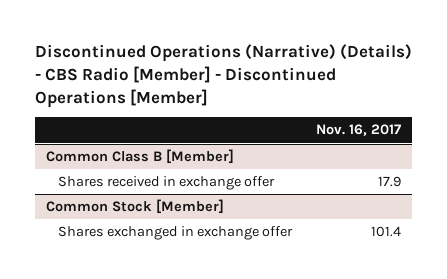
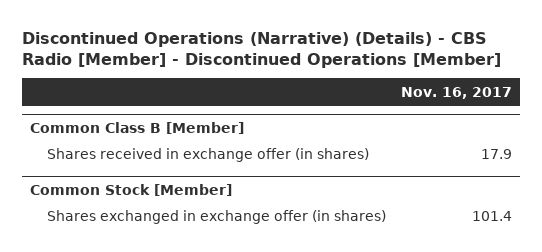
[58,176,276,191] Shares received in exchange offer -> [46,148,369,163] Shares received in exchange offer (in shares)
[58,226,294,241] Shares exchanged in exchange offer -> [46,210,386,225] Shares exchanged in exchange offer (in shares)

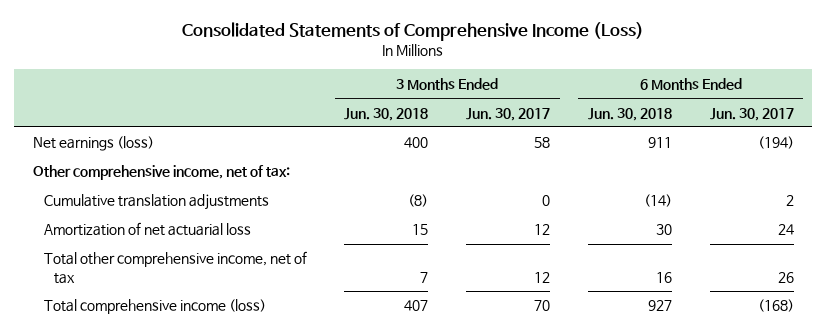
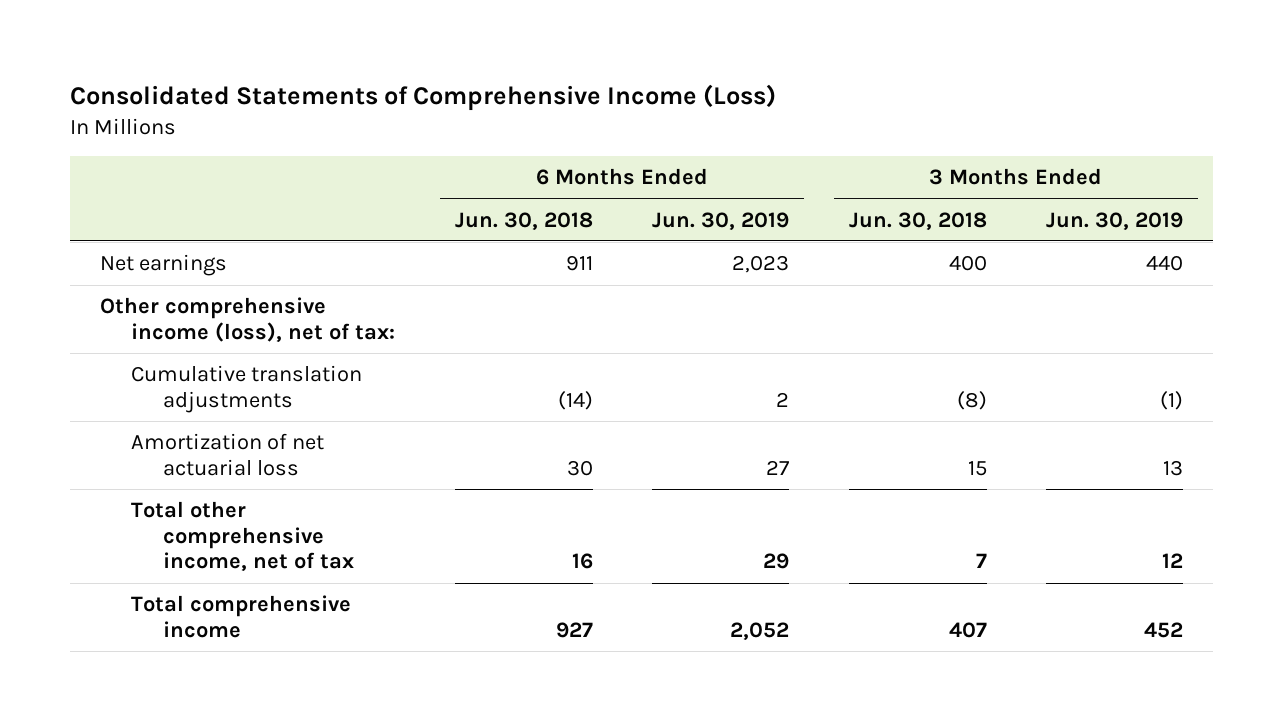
[466,107,551,121] Jun. 30, 2017 -> none
[709,107,794,121] Jun. 30, 2017 -> none
none -> [652,211,790,230] Jun. 30, 2019
none -> [1046,211,1184,230] Jun. 30, 2019
[32,136,154,152] Net earnings (loss) -> [99,254,227,277] Net earnings
[32,165,290,181] Other comprehensive income, net of tax: -> [99,297,396,342] Other comprehensive income (loss), net of tax:
[43,299,266,315] Total comprehensive income (loss) -> [131,595,352,638] Total comprehensive income

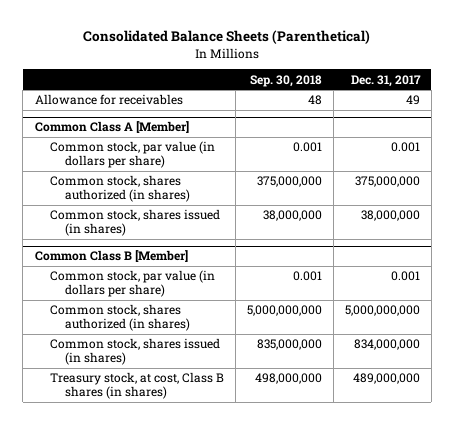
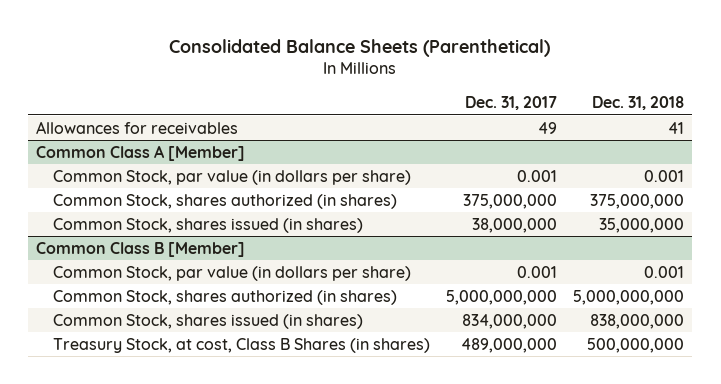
[249,74,322,87] Sep. 30, 2018 -> none
none -> [592,96,685,111] Dec. 31, 2018
[34,94,183,106] Allowance for receivables -> [36,120,239,134] Allowances for receivables
[49,141,215,169] Common stock, par value (in dollars per share) -> [53,169,412,185] Common Stock, par value (in dollars per share)
[49,175,190,203] Common stock, shares authorized (in shares) -> [53,193,398,209] Common Stock, shares authorized (in shares)
[49,209,220,237] Common stock, shares issued (in shares) -> [53,217,364,233] Common Stock, shares issued (in shares)
[49,270,215,298] Common stock, par value (in dollars per share) -> [53,265,412,281] Common Stock, par value (in dollars per share)
[49,304,190,332] Common stock, shares authorized (in shares) -> [53,289,398,305] Common Stock, shares authorized (in shares)
[49,338,220,366] Common stock, shares issued (in shares) -> [53,313,364,329] Common Stock, shares issued (in shares)
[49,372,224,400] Treasury stock, at cost, Class B shares (in shares) -> [53,337,431,353] Treasury Stock, at cost, Class B Shares (in shares)

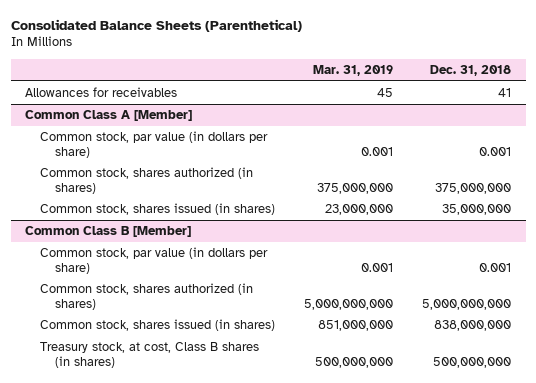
[465,96,558,111] Dec. 31, 2017 -> none
none -> [313,64,394,76] Mar. 31, 2019
[53,169,412,185] Common Stock, par value (in dollars per share) -> [39,131,268,158] Common stock, par value (in dollars per share)
[53,193,398,209] Common Stock, shares authorized (in shares) -> [39,167,253,194] Common stock, shares authorized (in shares)
[53,217,364,233] Common Stock, shares issued (in shares) -> [39,203,275,216] Common stock, shares issued (in shares)
[53,265,412,281] Common Stock, par value (in dollars per share) -> [39,247,268,274] Common stock, par value (in dollars per share)
[53,289,398,305] Common Stock, shares authorized (in shares) -> [39,283,253,310] Common stock, shares authorized (in shares)
[53,313,364,329] Common Stock, shares issued (in shares) -> [39,319,275,332] Common stock, shares issued (in shares)
[53,337,431,353] Treasury Stock, at cost, Class B Shares (in shares) -> [39,342,259,368] Treasury stock, at cost, Class B shares (in shares)

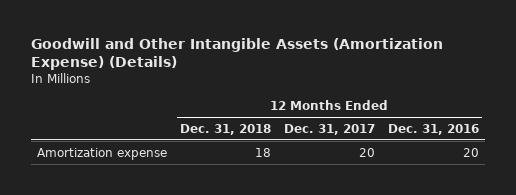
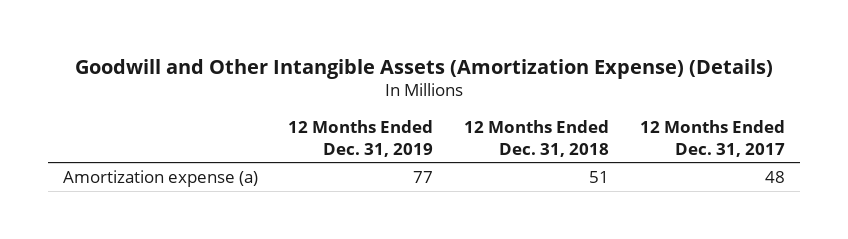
[387,123,479,135] Dec. 31, 2016 -> none
none -> [288,119,434,157] 12 Months Ended Dec. 31, 2019
[37,147,168,160] Amortization expense -> [62,169,258,187] Amortization expense (a)
[255,147,272,157] 18 -> [589,170,610,183] 51
[358,147,375,157] 20 -> [764,170,785,183] 48

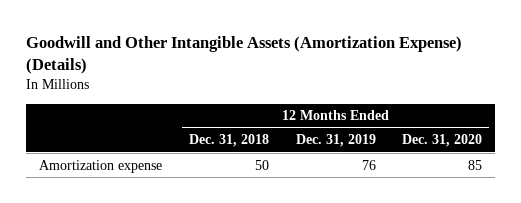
[639,119,785,157] 12 Months Ended Dec. 31, 2017 -> none
none -> [402,134,483,148] Dec. 31, 2020
[62,169,258,187] Amortization expense (a) -> [39,159,163,173] Amortization expense
[413,170,434,183] 77 -> [361,159,376,170] 76
[589,170,610,183] 51 -> [254,159,269,170] 50

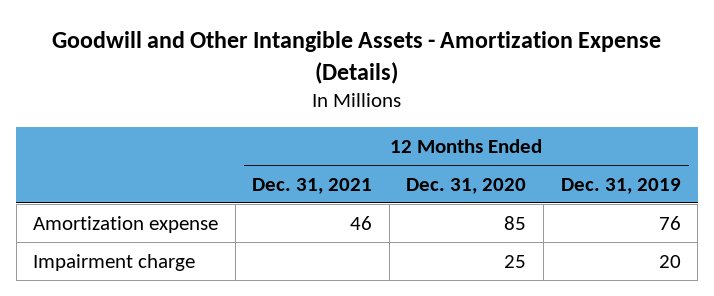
[26,36,463,75] Goodwill and Other Intangible Assets (Amortization Expense) (Details) -> [51,30,661,84] Goodwill and Other Intangible Assets - Amortization Expense (Details)
[188,134,269,148] Dec. 31, 2018 -> none
none -> [252,177,373,194] Dec. 31, 2021
none -> [33,253,196,271] Impairment charge

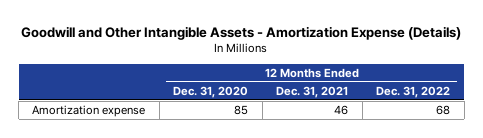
[560,177,681,194] Dec. 31, 2019 -> none
none -> [376,85,451,98] Dec. 31, 2022
[33,253,196,271] Impairment charge -> none

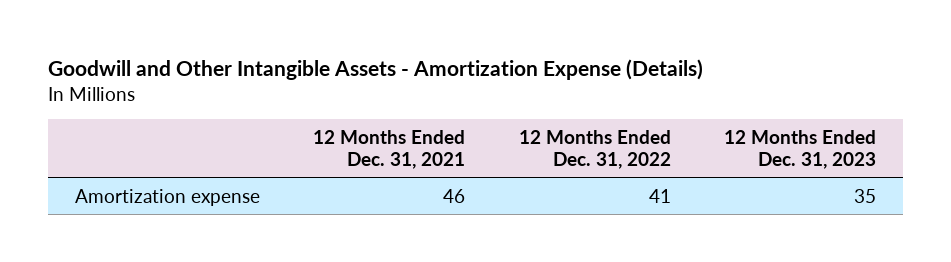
[173,85,249,98] Dec. 31, 2020 -> none
none -> [724,129,877,169] 12 Months Ended Dec. 31, 2023
[436,105,451,116] 68 -> [648,188,671,203] 41

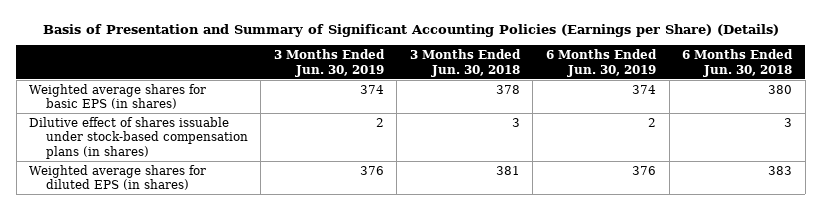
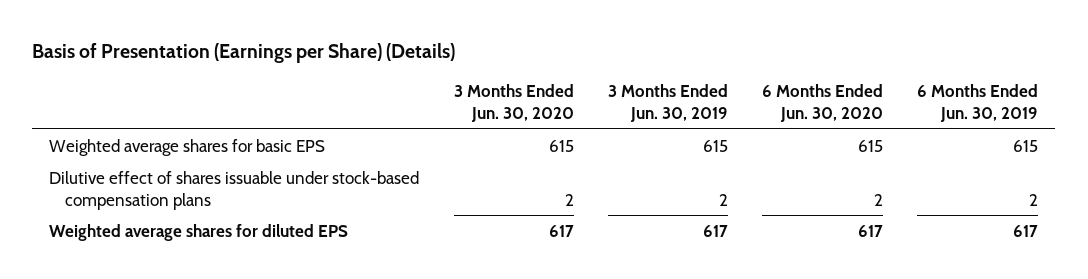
[42,23,779,37] Basis of Presentation and Summary of Significant Accounting Policies (Earnings per Share) (Details) -> [32,43,456,64] Basis of Presentation (Earnings per Share) (Details)
[409,49,521,77] 3 Months Ended Jun. 30, 2018 -> none
[682,49,794,77] 6 Months Ended Jun. 30, 2018 -> none
none -> [453,84,574,123] 3 Months Ended Jun. 30, 2020
none -> [762,84,884,123] 6 Months Ended Jun. 30, 2020
[29,83,207,110] Weighted average shares for basic EPS (in shares) -> [49,138,326,156] Weighted average shares for basic EPS
[359,84,384,94] 374 -> [702,139,728,152] 615
[632,84,657,94] 374 -> [1013,139,1039,152] 615
[29,116,248,159] Dilutive effect of shares issuable under stock-based compensation plans (in shares) -> [49,170,420,210] Dilutive effect of shares issuable under stock-based compensation plans
[29,164,207,191] Weighted average shares for diluted EPS (in shares) -> [49,223,349,241] Weighted average shares for diluted EPS
[359,165,384,175] 376 -> [702,224,728,237] 617
[632,165,657,175] 376 -> [1013,224,1039,237] 617

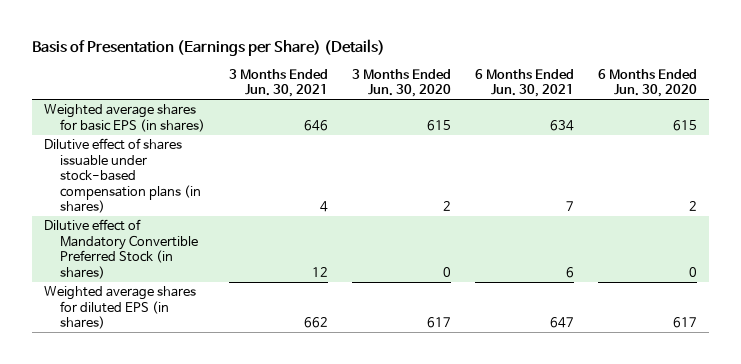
[607,84,728,123] 3 Months Ended Jun. 30, 2019 -> none
[917,84,1039,123] 6 Months Ended Jun. 30, 2019 -> none
none -> [229,68,329,98] 3 Months Ended Jun. 30, 2021
none -> [475,68,575,98] 6 Months Ended Jun. 30, 2021
[49,138,326,156] Weighted average shares for basic EPS -> [43,104,206,132] Weighted average shares for basic EPS (in shares)
[49,170,420,210] Dilutive effect of shares issuable under stock-based compensation plans -> [43,138,202,214] Dilutive effect of shares issuable under stock-based compensation plans (in shares)
none -> [43,219,199,279] Dilutive effect of Mandatory Convertible Preferred Stock (in shares)
[49,223,349,241] Weighted average shares for diluted EPS -> [43,286,196,330] Weighted average shares for diluted EPS (in shares)

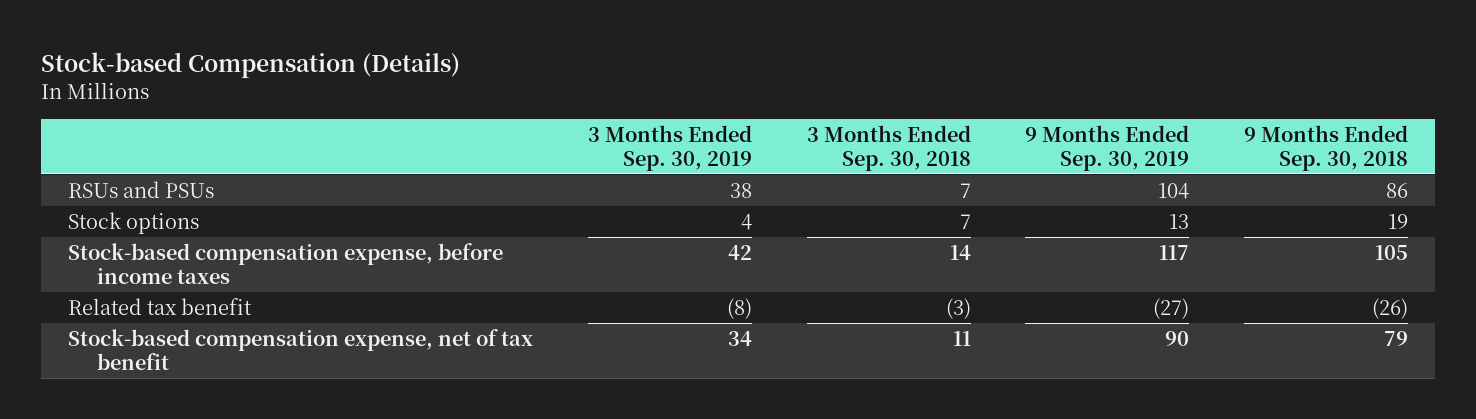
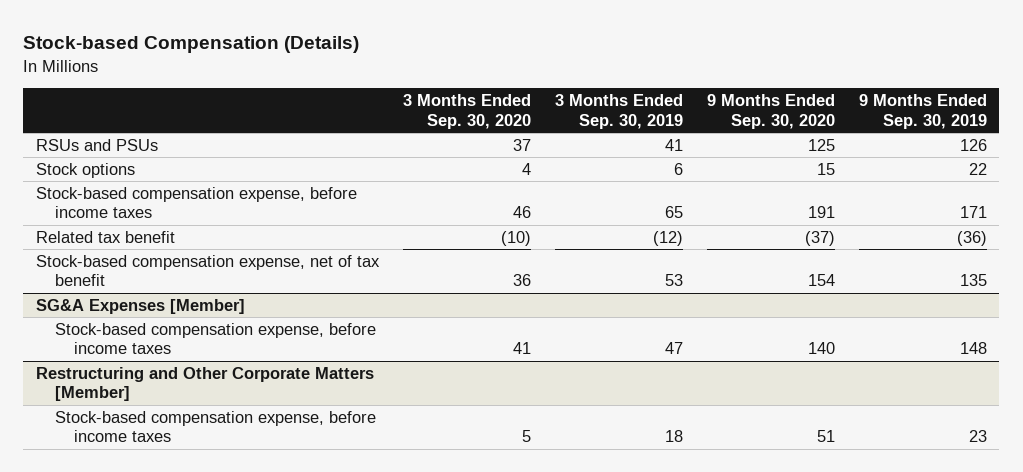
[806,124,971,171] 3 Months Ended Sep. 30, 2018 -> none
[1244,124,1409,171] 9 Months Ended Sep. 30, 2018 -> none
none -> [402,94,531,129] 3 Months Ended Sep. 30, 2020
none -> [707,94,836,129] 9 Months Ended Sep. 30, 2020
[729,182,752,198] 38 -> [664,138,683,151] 41
[1158,182,1190,199] 104 -> [960,138,988,151] 126
[740,213,752,230] 4 -> [673,162,683,175] 6
[1169,213,1190,229] 13 -> [969,162,988,175] 22
[727,244,752,260] 42 -> [664,206,683,219] 65
[1159,244,1190,260] 117 -> [960,206,988,219] 171
[726,297,752,319] (8) -> [652,230,683,246] (12)
[1153,297,1190,319] (27) -> [957,230,988,246] (36)
[727,330,752,346] 34 -> [664,274,683,287] 53
[1165,330,1190,346] 90 -> [960,274,988,287] 135
none -> [35,298,245,314] SG&A Expenses [Member]
none -> [54,322,376,355] Stock-based compensation expense, before income taxes
none -> [35,366,374,402] Restructuring and Other Corporate Matters [Member]
none -> [54,410,376,443] Stock-based compensation expense, before income taxes

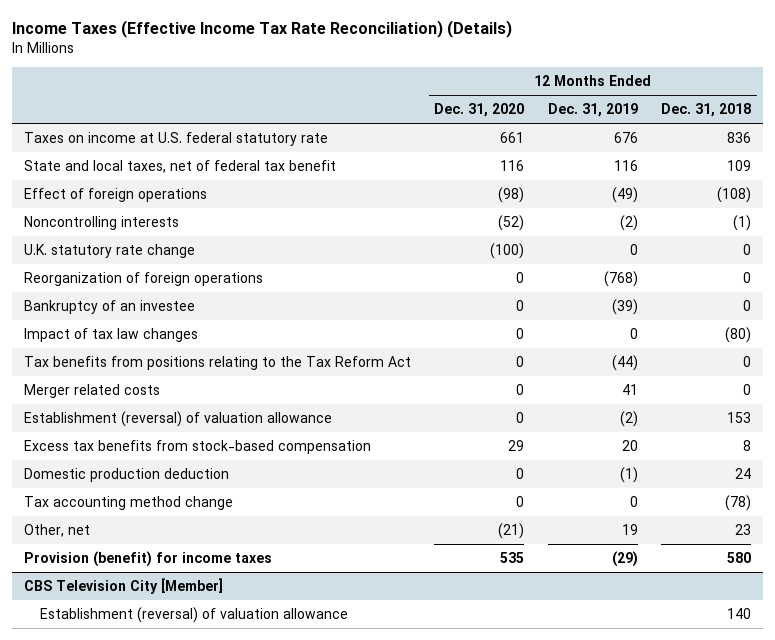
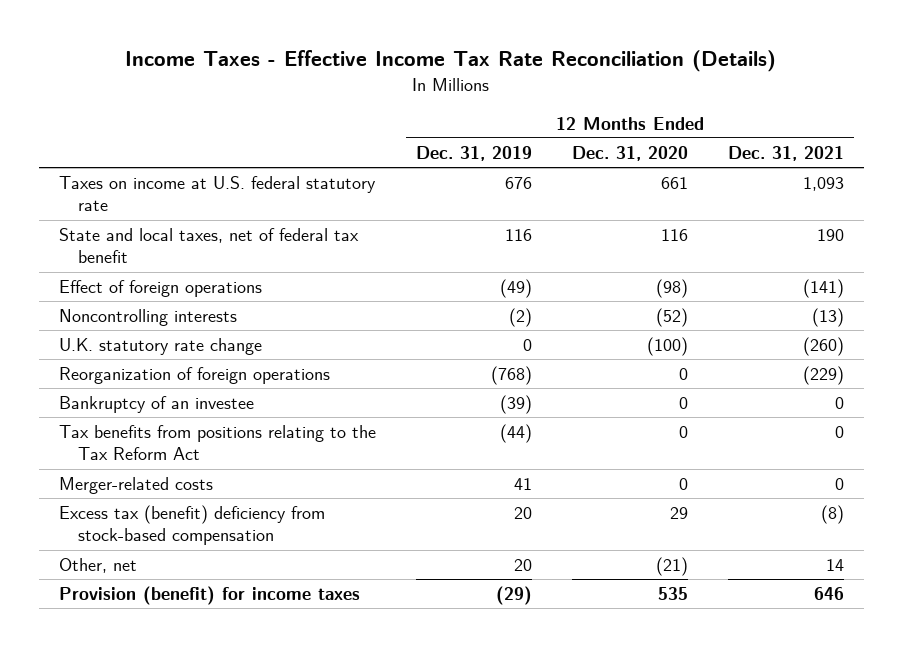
[12,20,513,39] Income Taxes (Effective Income Tax Rate Reconciliation) (Details) -> [125,50,777,73] Income Taxes - Effective Income Tax Rate Reconciliation (Details)
[661,103,752,118] Dec. 31, 2018 -> none
none -> [727,145,844,161] Dec. 31, 2021
[24,328,199,343] Impact of tax law changes -> none
[24,411,333,428] Establishment (reversal) of valuation allowance -> none
[24,468,230,483] Domestic production deduction -> none
[24,496,234,511] Tax accounting method change -> none
[24,384,161,399] Merger related costs -> [58,476,213,494] Merger-related costs
[24,440,372,455] Excess tax benefits from stock-based compensation -> [58,504,325,546] Excess tax (benefit) deficiency from stock-based compensation
[621,524,638,536] 19 -> [513,558,532,571] 20
[24,578,224,595] CBS Television City [Member] -> none
[39,607,348,624] Establishment (reversal) of valuation allowance -> none

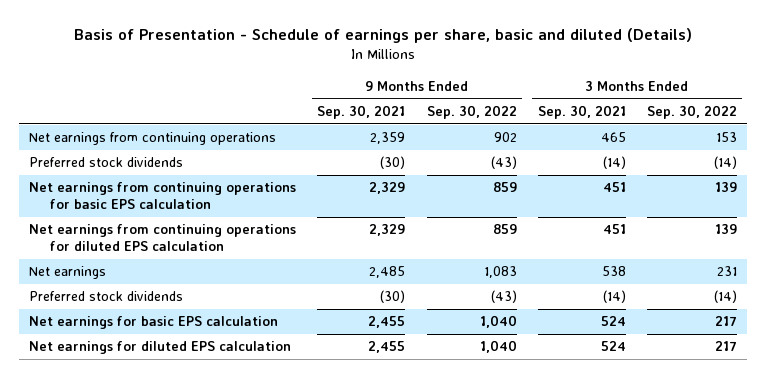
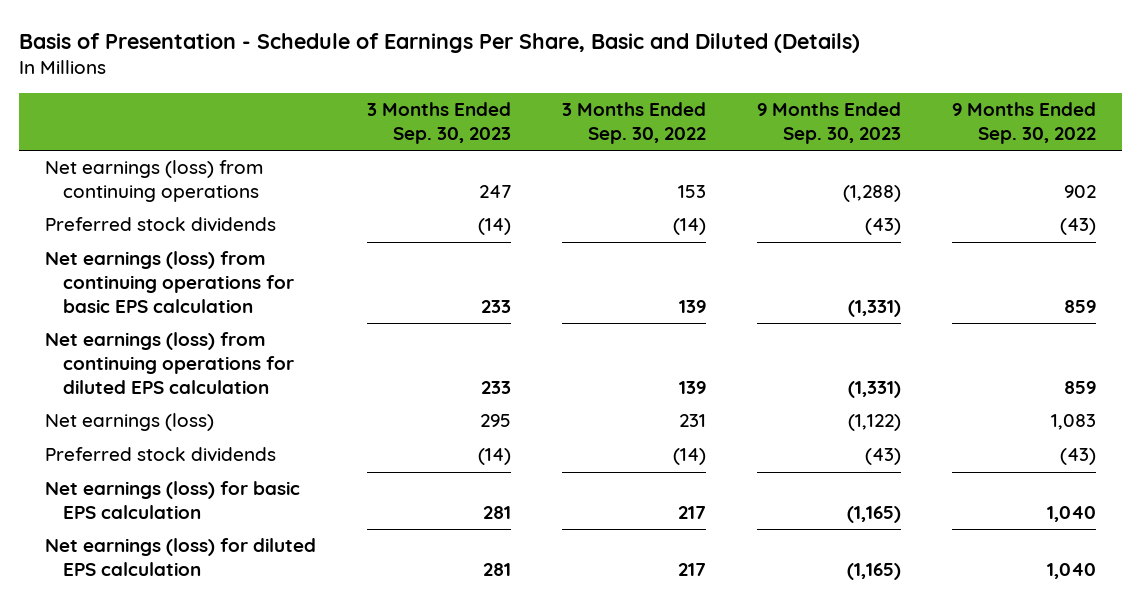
[74,28,693,44] Basis of Presentation - Schedule of earnings per share, basic and diluted (Details) -> [19,32,861,53] Basis of Presentation - Schedule of Earnings Per Share, Basic and Diluted (Details)
[317,104,406,119] Sep. 30, 2021 -> none
[537,104,626,119] Sep. 30, 2021 -> none
none -> [367,102,512,145] 3 Months Ended Sep. 30, 2023
none -> [757,102,902,145] 9 Months Ended Sep. 30, 2023
[29,132,277,146] Net earnings from continuing operations -> [44,160,263,203] Net earnings (loss) from continuing operations
[29,182,297,209] Net earnings from continuing operations for basic EPS calculation -> [44,251,294,314] Net earnings (loss) from continuing operations for basic EPS calculation
[29,224,297,251] Net earnings from continuing operations for diluted EPS calculation -> [44,332,294,395] Net earnings (loss) from continuing operations for diluted EPS calculation
[29,266,107,280] Net earnings -> [44,413,214,432] Net earnings (loss)
[29,316,279,330] Net earnings for basic EPS calculation -> [44,481,300,520] Net earnings (loss) for basic EPS calculation
[29,341,292,355] Net earnings for diluted EPS calculation -> [44,538,316,577] Net earnings (loss) for diluted EPS calculation

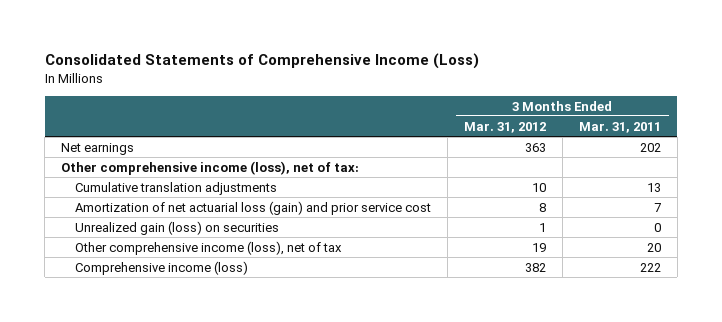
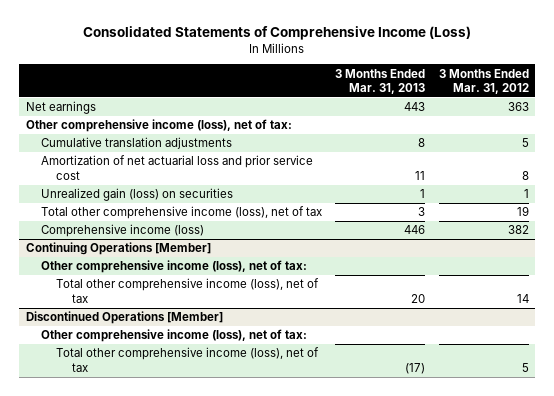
[578,121,661,133] Mar. 31, 2011 -> none
none -> [335,68,426,94] 3 Months Ended Mar. 31, 2013
[532,182,547,192] 10 -> [521,138,529,148] 5
[75,200,432,215] Amortization of net actuarial loss (gain) and prior service cost -> [40,155,313,180] Amortization of net actuarial loss and prior service cost
[75,240,343,255] Other comprehensive income (loss), net of tax -> [40,206,322,220] Total other comprehensive income (loss), net of tax
none -> [25,242,211,256] Continuing Operations [Member]
none -> [40,260,307,274] Other comprehensive income (loss), net of tax:
none -> [56,278,320,303] Total other comprehensive income (loss), net of tax
none -> [25,311,223,325] Discontinued Operations [Member]
none -> [40,329,307,343] Other comprehensive income (loss), net of tax:
none -> [56,347,320,372] Total other comprehensive income (loss), net of tax

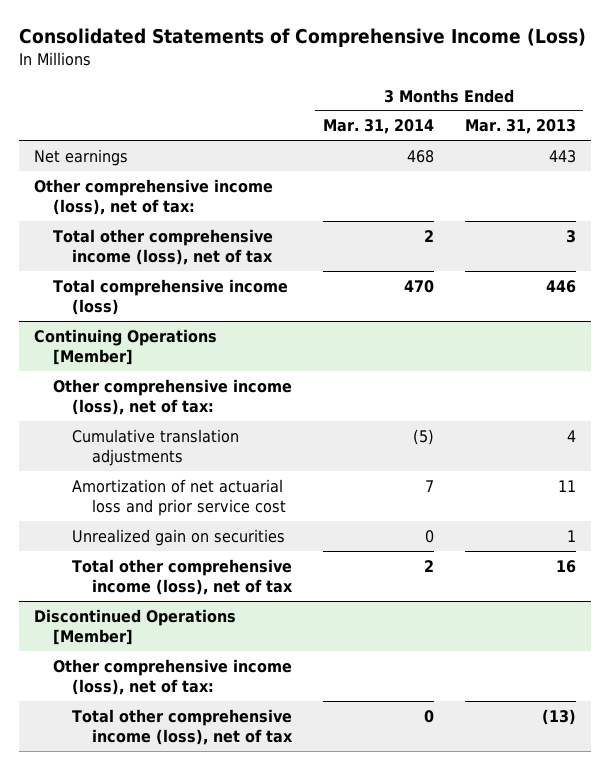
[438,68,529,94] 3 Months Ended Mar. 31, 2012 -> none
none -> [323,119,435,135] Mar. 31, 2014
[40,137,232,150] Cumulative translation adjustments -> none
[40,155,313,180] Amortization of net actuarial loss and prior service cost -> none
[40,188,233,202] Unrealized gain (loss) on securities -> none
[40,224,204,238] Comprehensive income (loss) -> [53,278,289,315] Total comprehensive income (loss)
none -> [72,428,240,466] Cumulative translation adjustments
none -> [72,478,286,516] Amortization of net actuarial loss and prior service cost
none -> [72,528,286,546] Unrealized gain on securities
[411,293,426,303] 20 -> [555,559,576,573] 16
[405,362,426,374] (17) -> [541,708,576,725] (13)

